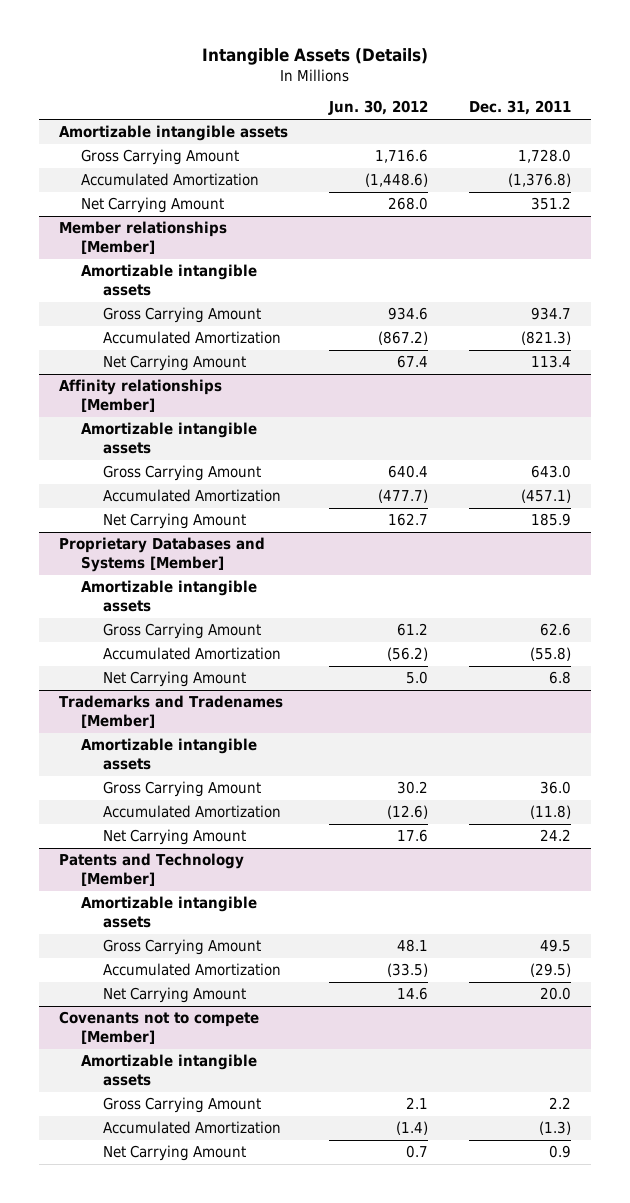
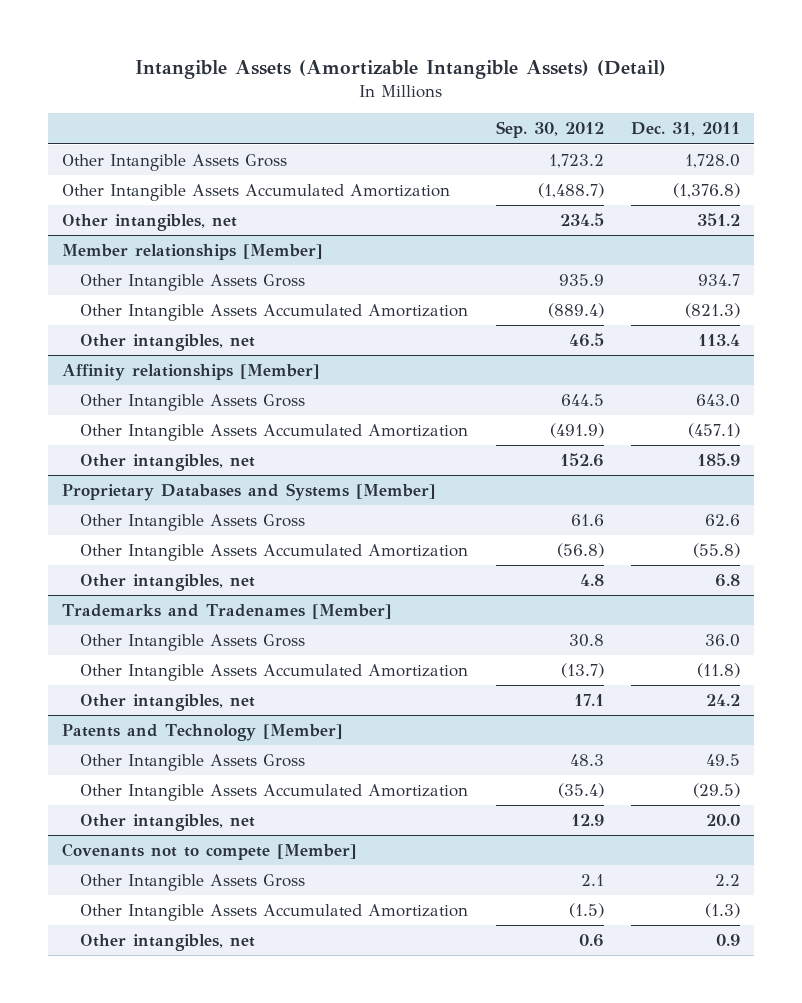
[202,48,429,66] Intangible Assets (Details) -> [134,60,666,80] Intangible Assets (Amortizable Intangible Assets) (Detail)
[328,100,429,116] Jun. 30, 2012 -> none
none -> [495,121,604,139] Sep. 30, 2012
[59,125,289,142] Amortizable intangible assets -> none
[81,149,240,166] Gross Carrying Amount -> [61,153,287,171] Other Intangible Assets Gross
[81,173,260,187] Accumulated Amortization -> [61,183,450,201] Other Intangible Assets Accumulated Amortization
[81,197,225,214] Net Carrying Amount -> [61,213,237,231] Other intangibles, net
[81,264,258,296] Amortizable intangible assets -> none
[102,307,261,324] Gross Carrying Amount -> [80,273,306,291] Other Intangible Assets Gross
[102,331,281,345] Accumulated Amortization -> [80,303,469,321] Other Intangible Assets Accumulated Amortization
[102,355,246,372] Net Carrying Amount -> [80,333,256,351] Other intangibles, net
[81,422,258,454] Amortizable intangible assets -> none
[102,465,261,482] Gross Carrying Amount -> [80,393,306,411] Other Intangible Assets Gross
[102,489,281,503] Accumulated Amortization -> [80,423,469,441] Other Intangible Assets Accumulated Amortization
[102,513,246,530] Net Carrying Amount -> [80,453,256,471] Other intangibles, net
[81,580,258,612] Amortizable intangible assets -> none
[102,623,261,640] Gross Carrying Amount -> [80,513,306,531] Other Intangible Assets Gross
[102,647,281,661] Accumulated Amortization -> [80,543,469,561] Other Intangible Assets Accumulated Amortization
[102,671,246,688] Net Carrying Amount -> [80,573,256,591] Other intangibles, net
[81,738,258,770] Amortizable intangible assets -> none
[102,781,261,798] Gross Carrying Amount -> [80,633,306,651] Other Intangible Assets Gross
[102,805,281,819] Accumulated Amortization -> [80,663,469,681] Other Intangible Assets Accumulated Amortization
[102,829,246,846] Net Carrying Amount -> [80,693,256,711] Other intangibles, net
[81,896,258,928] Amortizable intangible assets -> none
[102,939,261,956] Gross Carrying Amount -> [80,753,306,771] Other Intangible Assets Gross
[102,963,281,977] Accumulated Amortization -> [80,783,469,801] Other Intangible Assets Accumulated Amortization
[102,987,246,1004] Net Carrying Amount -> [80,813,256,831] Other intangibles, net
[81,1054,258,1086] Amortizable intangible assets -> none
[102,1097,261,1114] Gross Carrying Amount -> [80,873,306,891] Other Intangible Assets Gross
[102,1121,281,1135] Accumulated Amortization -> [80,903,469,921] Other Intangible Assets Accumulated Amortization
[102,1145,246,1162] Net Carrying Amount -> [80,933,256,951] Other intangibles, net

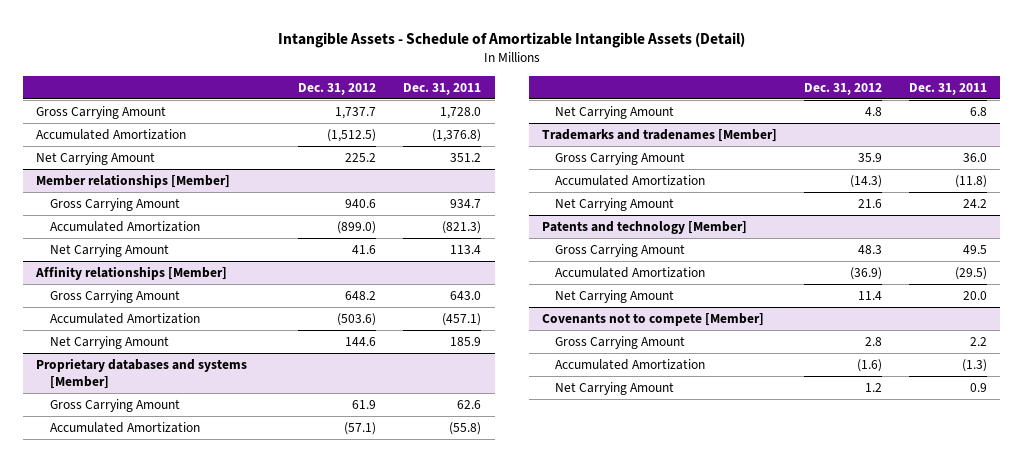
[134,60,666,80] Intangible Assets (Amortizable Intangible Assets) (Detail) -> [277,31,745,48] Intangible Assets - Schedule of Amortizable Intangible Assets (Detail)
[495,121,604,139] Sep. 30, 2012 -> none
none -> [298,82,377,95] Dec. 31, 2012
[61,153,287,171] Other Intangible Assets Gross -> [36,105,167,119] Gross Carrying Amount
[61,183,450,201] Other Intangible Assets Accumulated Amortization -> [36,128,187,140] Accumulated Amortization
[61,213,237,231] Other intangibles, net -> [36,151,156,165] Net Carrying Amount
[80,273,306,291] Other Intangible Assets Gross -> [49,197,180,211] Gross Carrying Amount
[80,303,469,321] Other Intangible Assets Accumulated Amortization -> [49,220,200,232] Accumulated Amortization
[80,333,256,351] Other intangibles, net -> [49,243,169,257] Net Carrying Amount
[80,393,306,411] Other Intangible Assets Gross -> [49,289,180,303] Gross Carrying Amount
[80,423,469,441] Other Intangible Assets Accumulated Amortization -> [49,312,200,324] Accumulated Amortization
[80,453,256,471] Other intangibles, net -> [49,335,169,349] Net Carrying Amount
[61,482,436,501] Proprietary Databases and Systems [Member] -> [36,357,248,390] Proprietary databases and systems [Member]
[80,513,306,531] Other Intangible Assets Gross -> [49,398,180,412] Gross Carrying Amount
[80,543,469,561] Other Intangible Assets Accumulated Amortization -> [49,421,200,433] Accumulated Amortization
[80,573,256,591] Other intangibles, net -> [555,105,675,119] Net Carrying Amount
[61,603,392,619] Trademarks and Tradenames [Member] -> [542,128,778,142] Trademarks and tradenames [Member]
[80,633,306,651] Other Intangible Assets Gross -> [555,151,686,165] Gross Carrying Amount
[80,663,469,681] Other Intangible Assets Accumulated Amortization -> [555,174,706,186] Accumulated Amortization
[80,693,256,711] Other intangibles, net -> [555,197,675,211] Net Carrying Amount
[61,723,343,741] Patents and Technology [Member] -> [542,220,748,234] Patents and technology [Member]
[80,753,306,771] Other Intangible Assets Gross -> [555,243,686,257] Gross Carrying Amount
[80,783,469,801] Other Intangible Assets Accumulated Amortization -> [555,266,706,278] Accumulated Amortization
[80,813,256,831] Other intangibles, net -> [555,289,675,303] Net Carrying Amount
[80,873,306,891] Other Intangible Assets Gross -> [555,335,686,349] Gross Carrying Amount
[80,903,469,921] Other Intangible Assets Accumulated Amortization -> [555,358,706,370] Accumulated Amortization
[80,933,256,951] Other intangibles, net -> [555,381,675,395] Net Carrying Amount

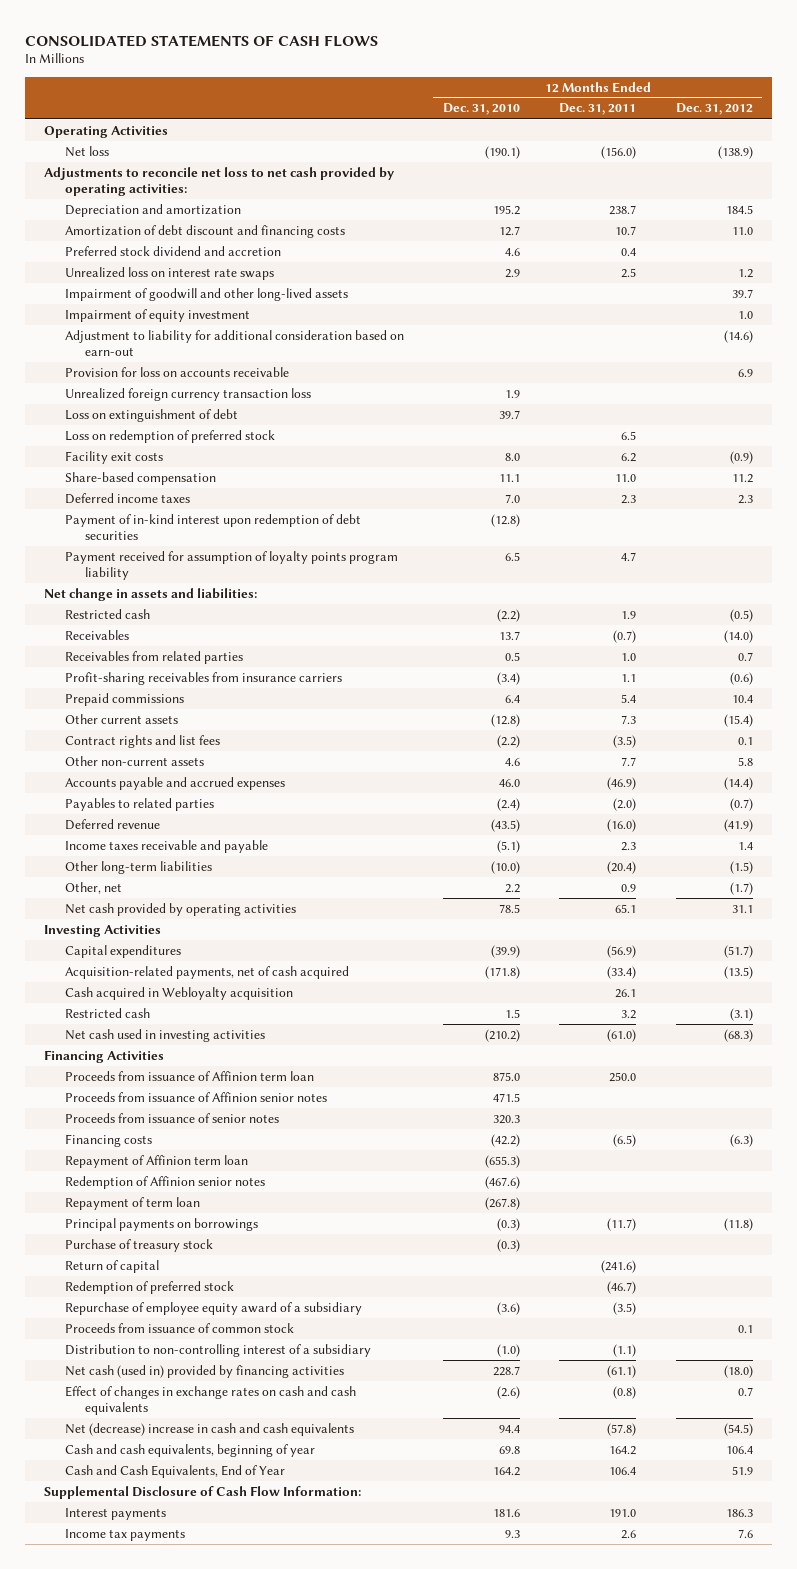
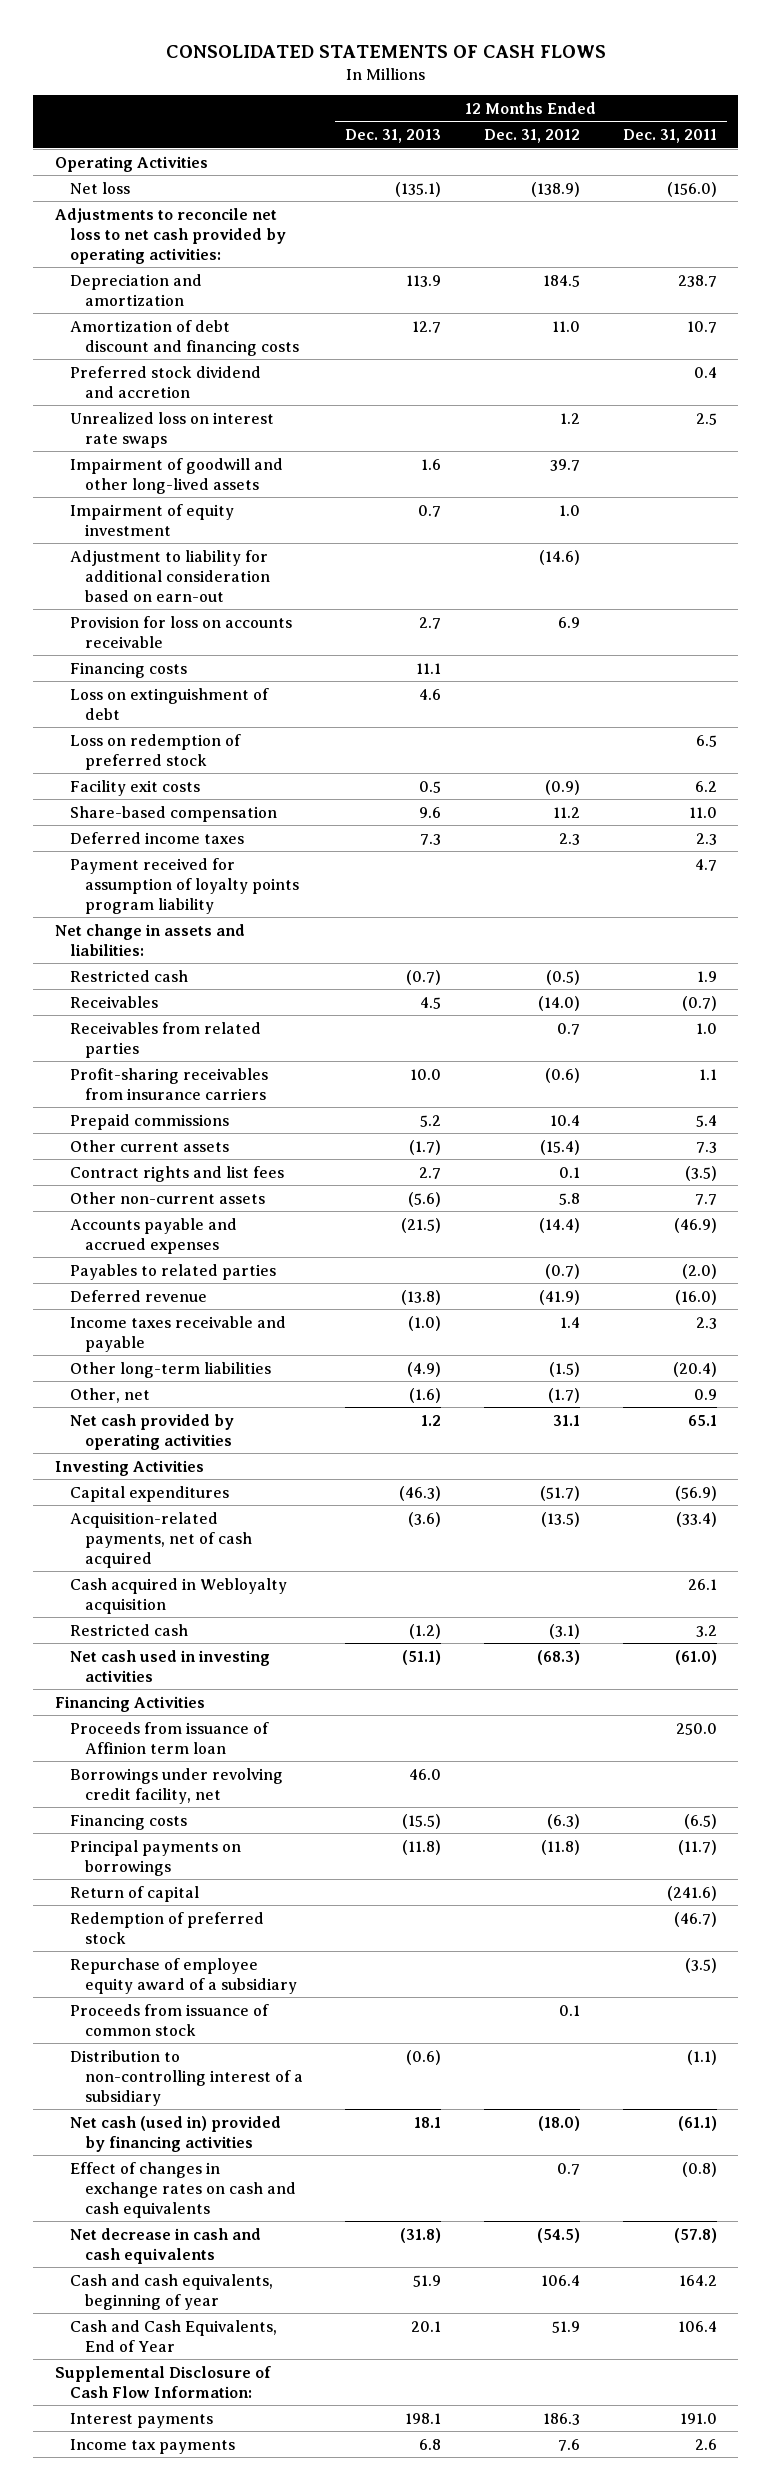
[443,103,521,116] Dec. 31, 2010 -> none
none -> [345,129,442,144] Dec. 31, 2013
[64,387,311,401] Unrealized foreign currency transaction loss -> none
none -> [69,661,187,678] Financing costs
[64,513,361,541] Payment of in-kind interest upon redemption of debt securities -> none
[64,1091,327,1102] Proceeds from issuance of Affinion senior notes -> none
[64,1112,279,1123] Proceeds from issuance of senior notes -> none
none -> [69,1767,283,1804] Borrowings under revolving credit facility, net
[64,1154,248,1168] Repayment of Affinion term loan -> none
[64,1175,265,1189] Redemption of Affinion senior notes -> none
[64,1196,200,1210] Repayment of term loan -> none
[64,1238,213,1252] Purchase of treasury stock -> none
[64,1422,354,1436] Net (decrease) increase in cash and cash equivalents -> [69,2227,261,2264] Net decrease in cash and cash equivalents

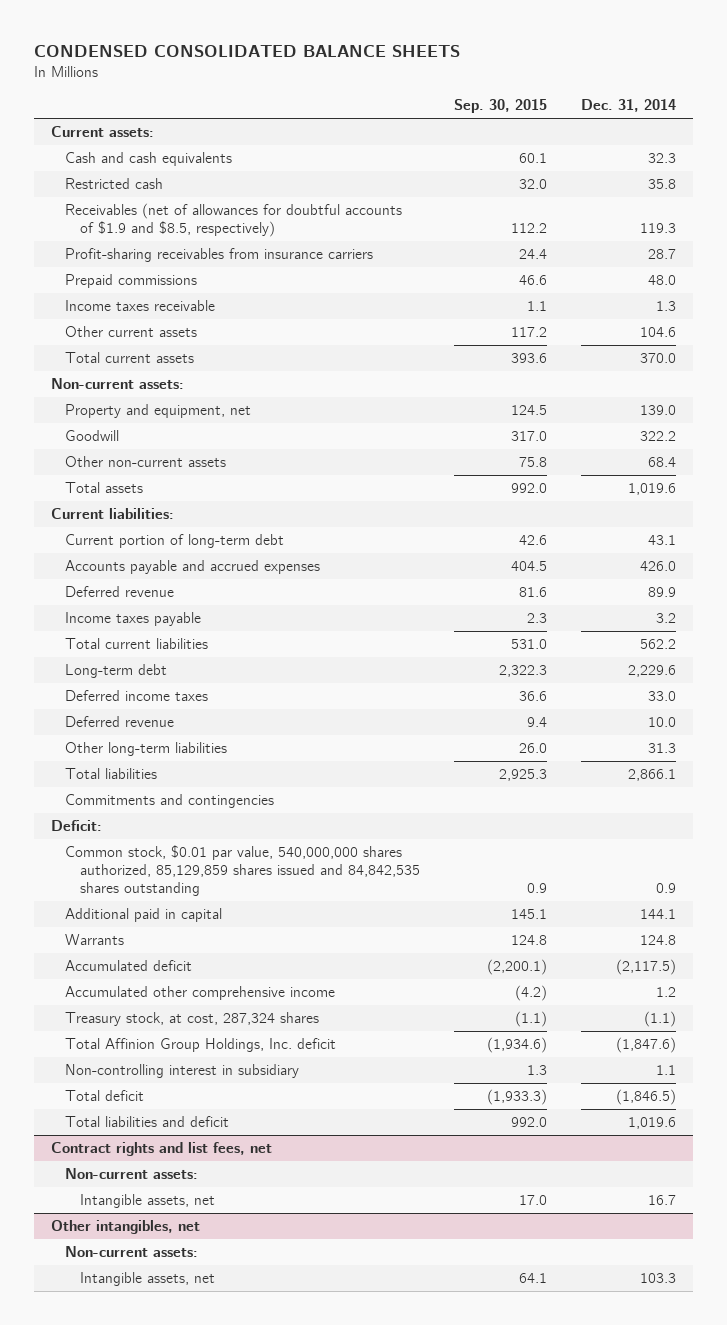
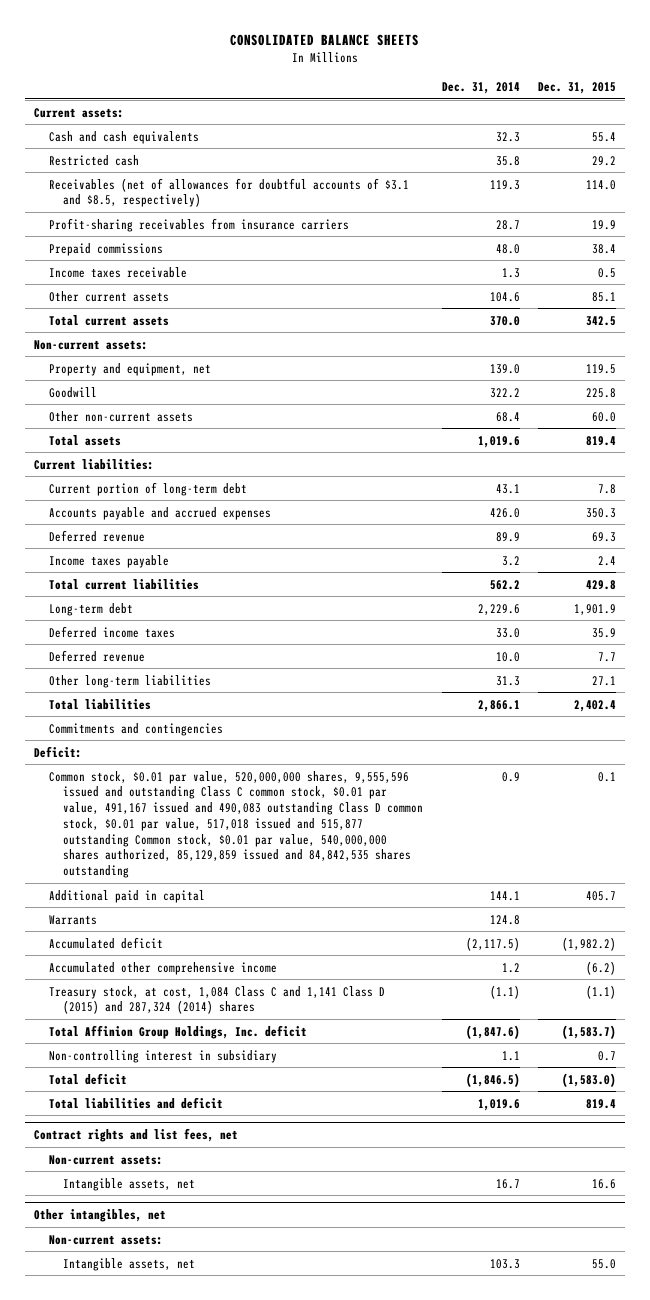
[34,45,461,58] CONDENSED CONSOLIDATED BALANCE SHEETS -> [230,33,420,46] CONSOLIDATED BALANCE SHEETS
[453,99,547,114] Sep. 30, 2015 -> none
none -> [537,81,616,94] Dec. 31, 2015
[65,203,403,238] Receivables (net of allowances for doubtful accounts of $1.9 and $8.5, respectively) -> [48,177,409,208] Receivables (net of allowances for doubtful accounts of $3.1 and $8.5, respectively)
[65,845,420,896] Common stock, $0.01 par value, 540,000,000 shares authorized, 85,129,859 shares issued and 84,842,535 shares outstanding -> [48,770,424,879] Common stock, $0.01 par value, 520,000,000 shares, 9,555,596 issued and outstanding Class C common stock, $0.01 par value, 491,167 issued and 490,083 outstanding Class D common stock, $0.01 par value, 517,018 issued and 515,877 outstanding Common stock, $0.01 par value, 540,000,000 shares authorized, 85,129,859 issued and 84,842,535 shares outstanding
[65,1012,320,1027] Treasury stock, at cost, 287,324 shares -> [48,985,385,1015] Treasury stock, at cost, 1,084 Class C and 1,141 Class D (2015) and 287,324 (2014) shares

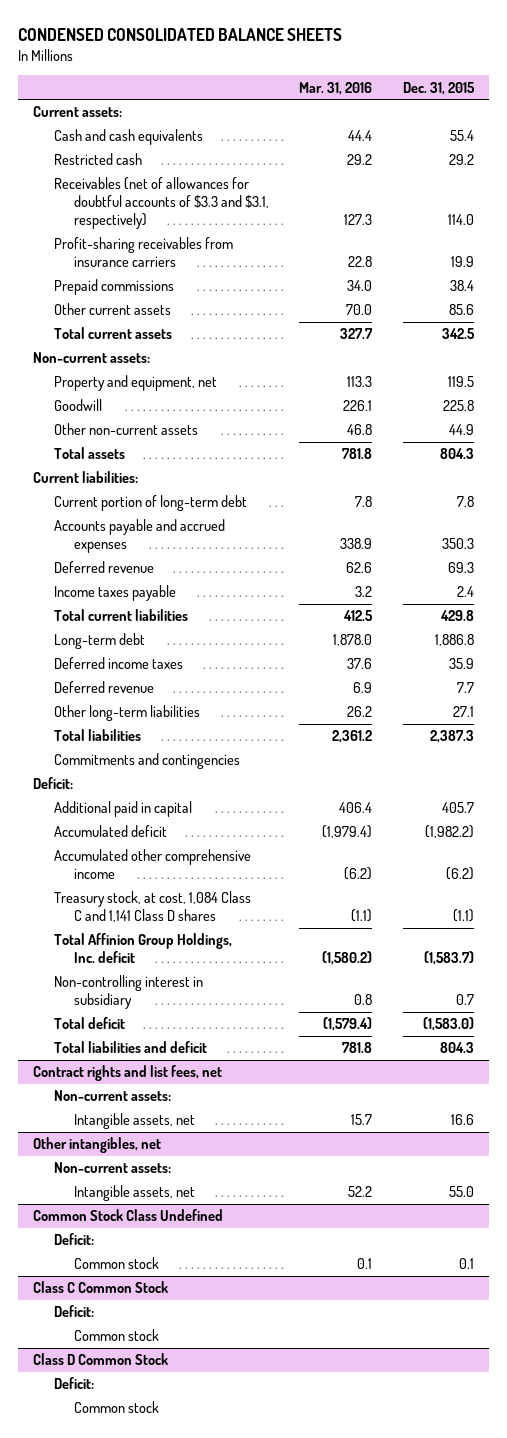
[230,33,420,46] CONSOLIDATED BALANCE SHEETS -> [18,27,343,41] CONDENSED CONSOLIDATED BALANCE SHEETS
[441,81,520,94] Dec. 31, 2014 -> none
none -> [299,81,373,95] Mar. 31, 2016
[48,177,409,208] Receivables (net of allowances for doubtful accounts of $3.1 and $8.5, respectively) -> [53,177,269,230] Receivables (net of allowances for doubtful accounts of $3.3 and $3.1, respectively)
[48,266,187,278] Income taxes receivable -> none
[591,291,616,302] 85.1 -> [448,304,474,316] 85.6
[591,411,616,422] 60.0 -> [448,424,474,436] 44.9
[585,435,616,446] 819.4 -> [439,448,474,460] 804.3
[573,603,616,615] 1,901.9 -> [434,634,474,647] 1,886.8
[573,699,616,712] 2,402.4 -> [429,730,474,744] 2,387.3
[48,770,424,879] Common stock, $0.01 par value, 520,000,000 shares, 9,555,596 issued and outstanding Class C common stock, $0.01 par value, 491,167 issued and 490,083 outstanding Class D common stock, $0.01 par value, 517,018 issued and 515,877 outstanding Common stock, $0.01 par value, 540,000,000 shares authorized, 85,129,859 issued and 84,842,535 shares outstanding -> none
[48,914,97,925] Warrants -> none
[48,985,385,1015] Treasury stock, at cost, 1,084 Class C and 1,141 Class D (2015) and 287,324 (2014) shares -> [53,891,251,923] Treasury stock, at cost, 1,084 Class C and 1,141 Class D shares
[585,1098,616,1109] 819.4 -> [439,1042,474,1054] 804.3
none -> [33,1209,224,1222] Common Stock Class Undefined
none -> [53,1233,94,1246] Deficit:
none -> [73,1257,159,1270] Common stock
none -> [33,1281,169,1294] Class C Common Stock
none -> [53,1305,94,1318] Deficit:
none -> [73,1329,159,1342] Common stock
none -> [33,1353,169,1366] Class D Common Stock
none -> [53,1377,94,1390] Deficit:
none -> [73,1401,159,1414] Common stock

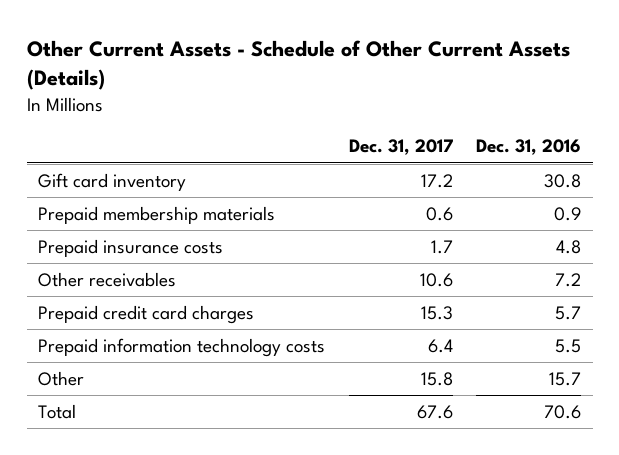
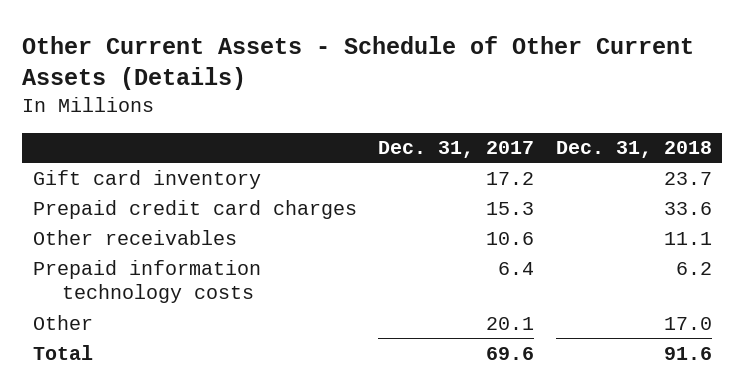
[475,139,581,156] Dec. 31, 2016 -> none
none -> [555,141,712,159] Dec. 31, 2018
[38,205,276,224] Prepaid membership materials -> none
[38,238,224,257] Prepaid insurance costs -> none
[38,271,177,287] Other receivables -> [32,229,237,245] Other receivables
[420,371,453,386] 15.8 -> [486,316,535,330] 20.1
[416,404,453,419] 67.6 -> [486,346,535,360] 69.6

